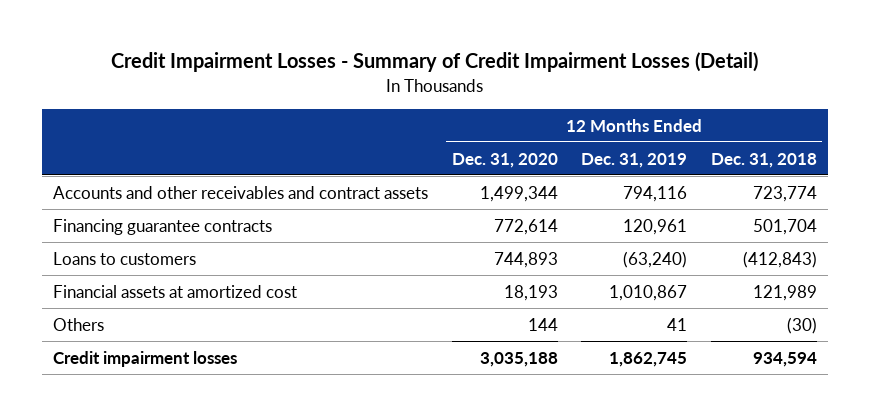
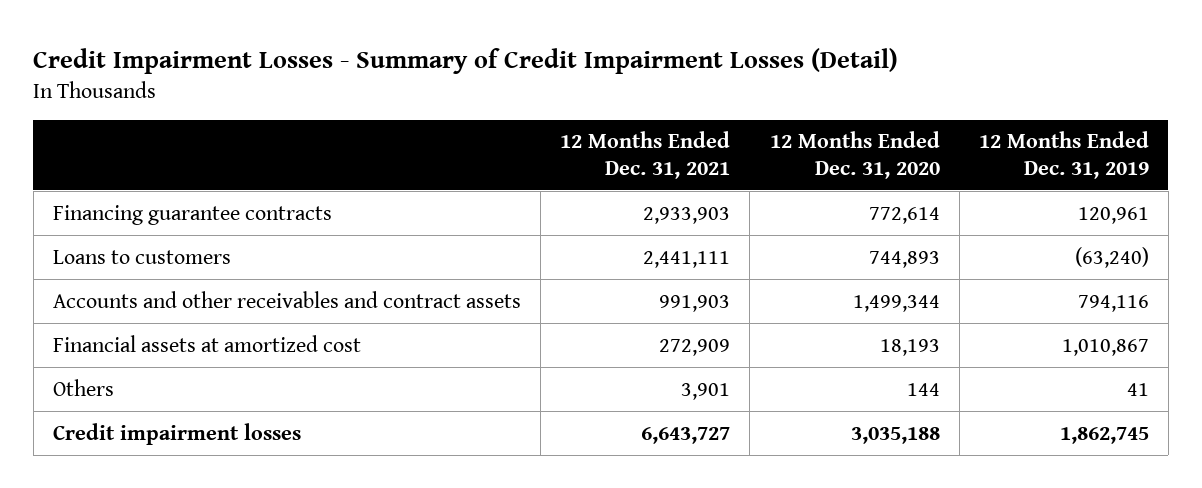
[710,152,817,168] Dec. 31, 2018 -> none
none -> [560,131,731,179] 12 Months Ended Dec. 31, 2021
[53,185,429,199] Accounts and other receivables and contract assets -> [53,290,522,308] Accounts and other receivables and contract assets

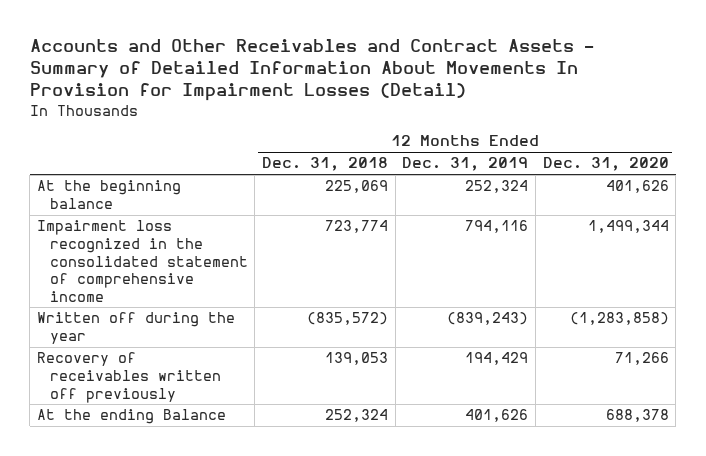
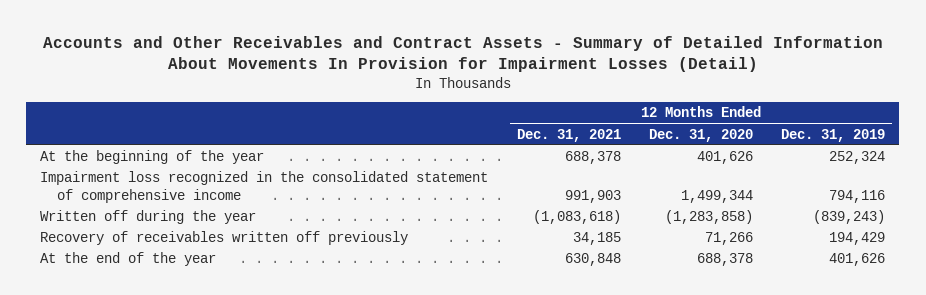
[262,157,389,172] Dec. 31, 2018 -> none
none -> [516,128,621,142] Dec. 31, 2021
[36,180,181,210] At the beginning balance -> [40,150,265,165] At the beginning of the year
[36,409,226,425] At the ending Balance -> [40,252,217,267] At the end of the year

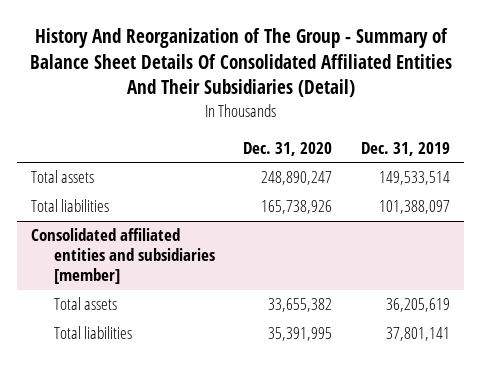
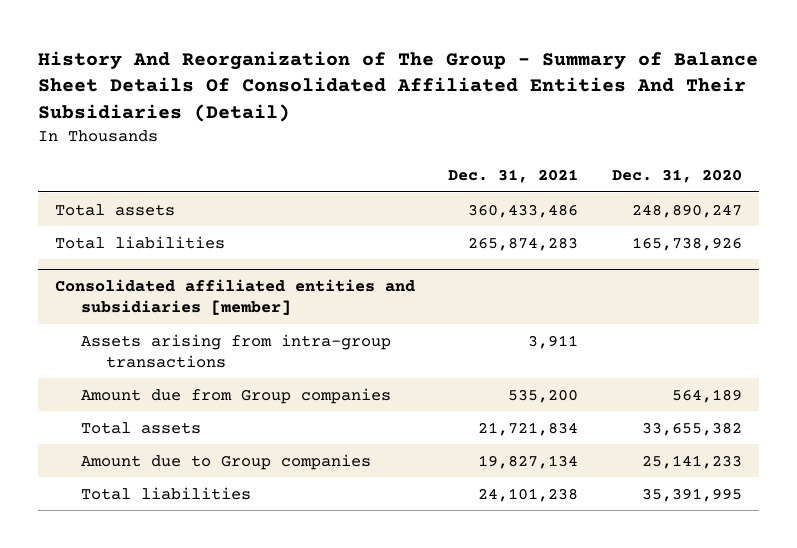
[360,141,450,156] Dec. 31, 2019 -> none
none -> [448,169,579,184] Dec. 31, 2021
none -> [80,333,391,368] Assets arising from intra-group transactions
none -> [80,387,391,404] Amount due from Group companies
none -> [80,453,371,470] Amount due to Group companies

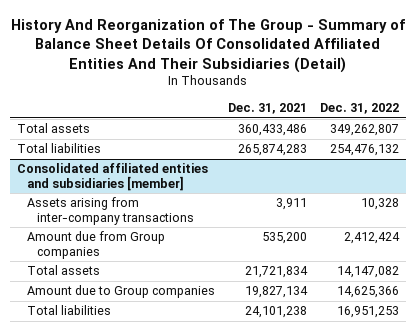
[612,169,743,184] Dec. 31, 2020 -> none
none -> [320,103,400,115] Dec. 31, 2022
[80,333,391,368] Assets arising from intra-group transactions -> [26,197,194,225] Assets arising from inter-company transactions

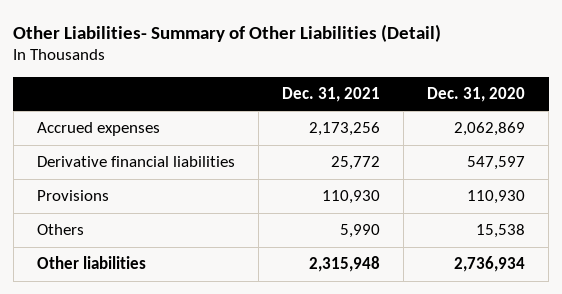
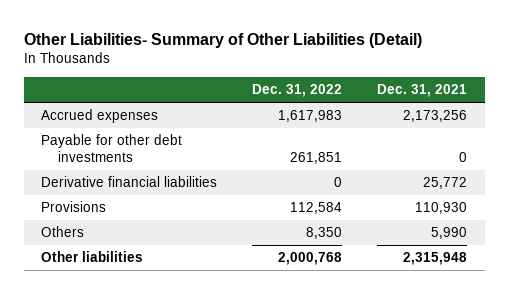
[427,86,526,102] Dec. 31, 2020 -> none
none -> [252,84,343,98] Dec. 31, 2022
none -> [41,134,183,162] Payable for other debt investments

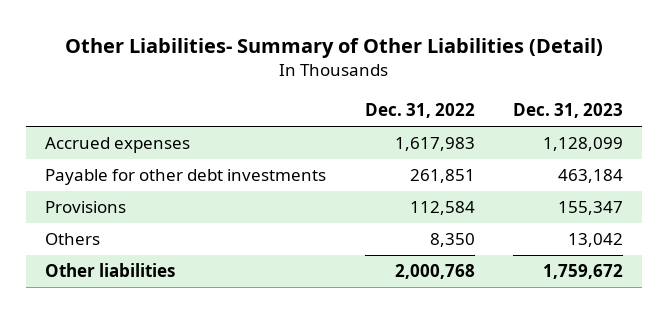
[377,84,468,98] Dec. 31, 2021 -> none
none -> [512,102,623,118] Dec. 31, 2023
[41,176,218,188] Derivative financial liabilities -> none

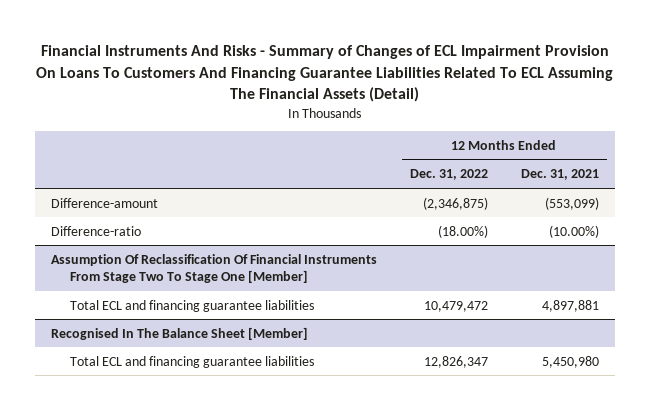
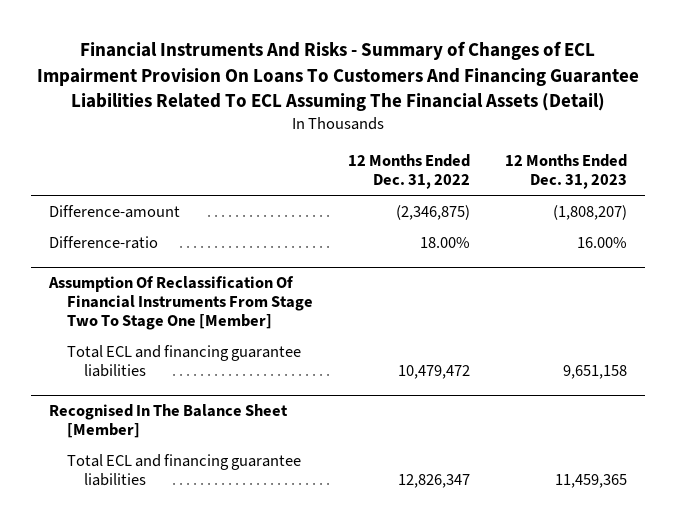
[520,169,599,181] Dec. 31, 2021 -> none
none -> [505,154,628,190] 12 Months Ended Dec. 31, 2023
[437,224,488,238] (18.00%) -> [419,236,470,248] 18.00%

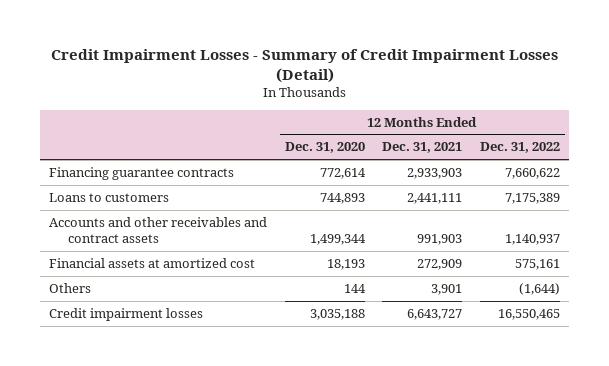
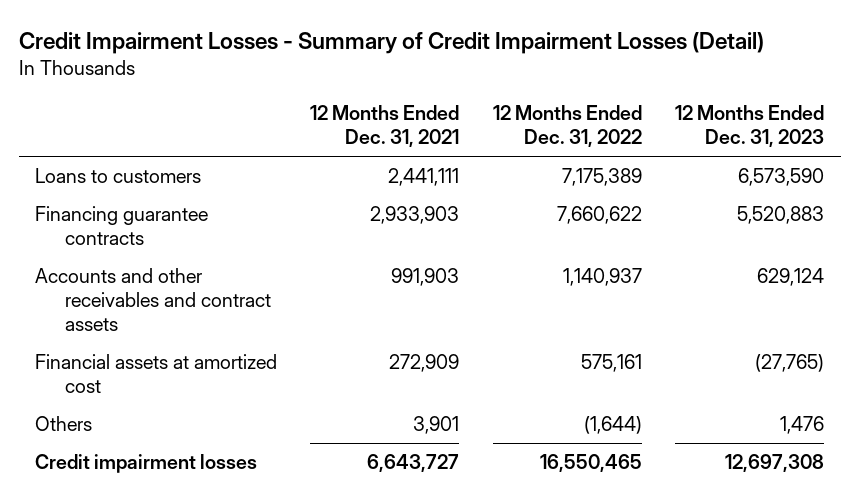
[284,142,365,154] Dec. 31, 2020 -> none
none -> [674,105,824,148] 12 Months Ended Dec. 31, 2023
[48,166,234,180] Financing guarantee contracts -> [35,205,209,245] Financing guarantee contracts

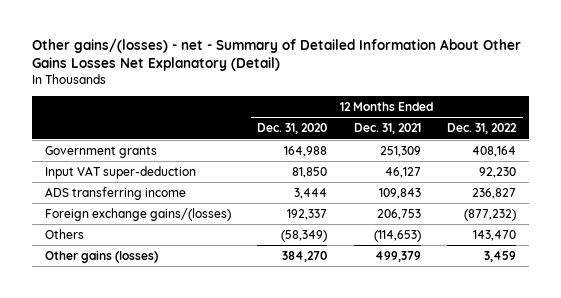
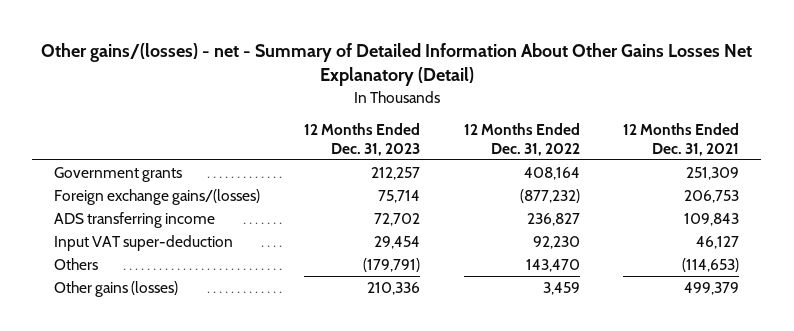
[257,123,328,135] Dec. 31, 2020 -> none
none -> [303,123,420,156] 12 Months Ended Dec. 31, 2023
[44,186,186,200] ADS transferring income -> [54,212,216,229] ADS transferring income
[44,165,196,179] Input VAT super-deduction -> [54,235,234,252] Input VAT super-deduction

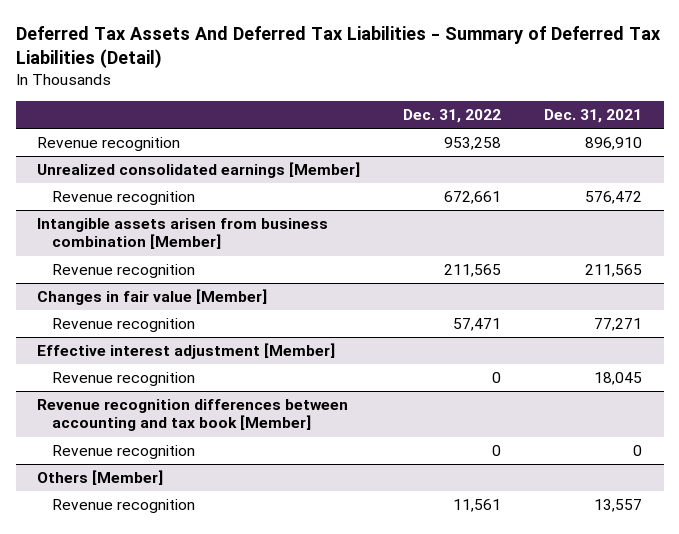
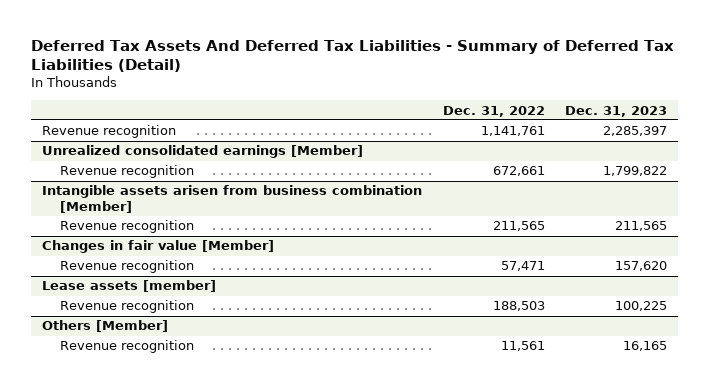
[544,109,643,124] Dec. 31, 2021 -> none
none -> [565,105,668,117] Dec. 31, 2023
[444,137,502,151] 953,258 -> [480,126,545,137] 1,141,761
[37,343,336,360] Effective interest adjustment [Member] -> none
[37,399,349,432] Revenue recognition differences between accounting and tax book [Member] -> none
[51,445,195,460] Revenue recognition -> none
none -> [41,280,216,293] Lease assets [member]
[492,372,502,384] 0 -> [492,301,545,312] 188,503

